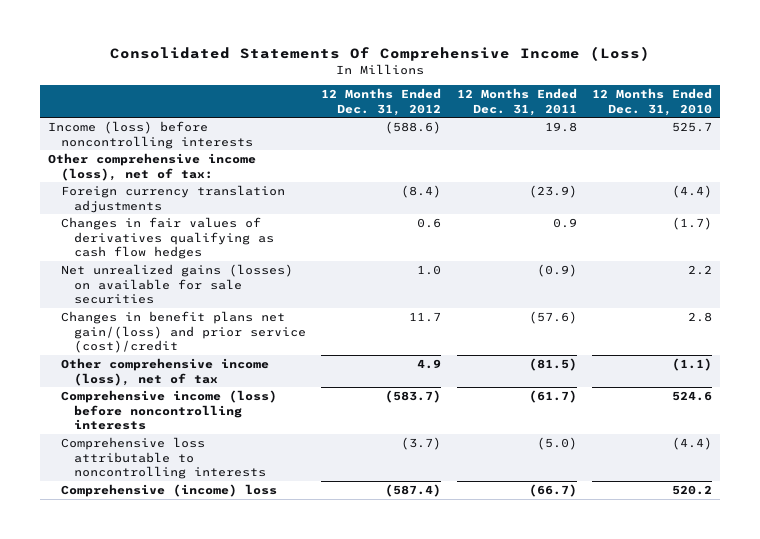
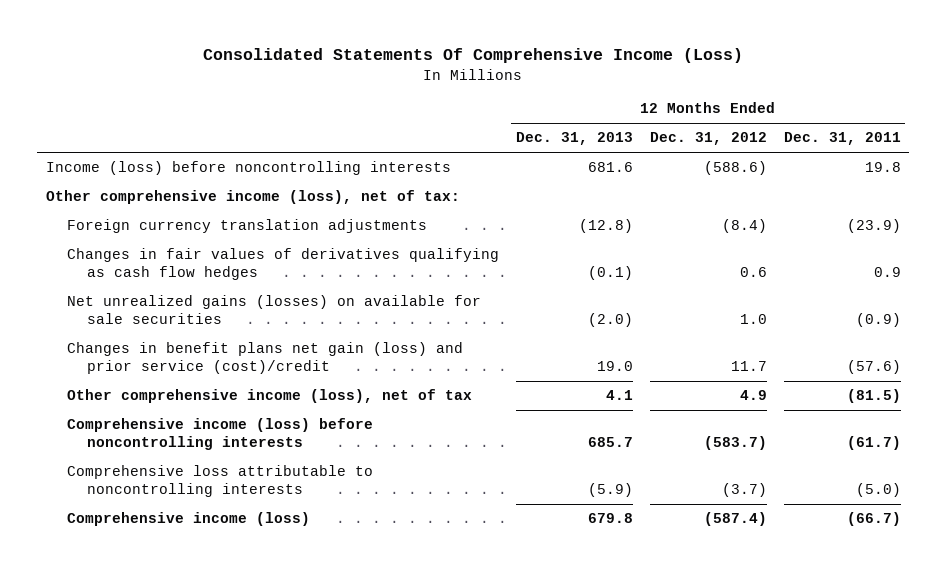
[592,87,713,116] 12 Months Ended Dec. 31, 2010 -> none
none -> [515,132,633,146] Dec. 31, 2013
[60,310,306,354] Changes in benefit plans net gain/(loss) and prior service (cost)/credit -> [66,342,463,375] Changes in benefit plans net gain (loss) and prior service (cost)/credit
[60,483,277,497] Comprehensive (income) loss -> [66,512,310,527] Comprehensive income (loss)

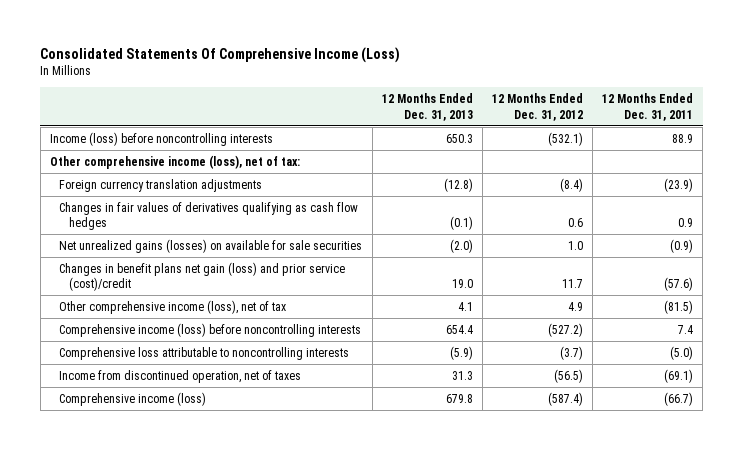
[587,162,633,173] 681.6 -> [445,133,473,143] 650.3
[703,161,767,176] (588.6) -> [547,131,583,146] (532.1)
[864,162,901,173] 19.8 -> [672,133,694,143] 88.9
[587,437,633,448] 685.7 -> [445,324,473,334] 654.4
[703,436,767,451] (583.7) -> [547,322,583,337] (527.2)
[846,436,901,451] (61.7) -> [678,324,694,334] 7.4
none -> [59,369,302,383] Income from discontinued operation, net of taxes

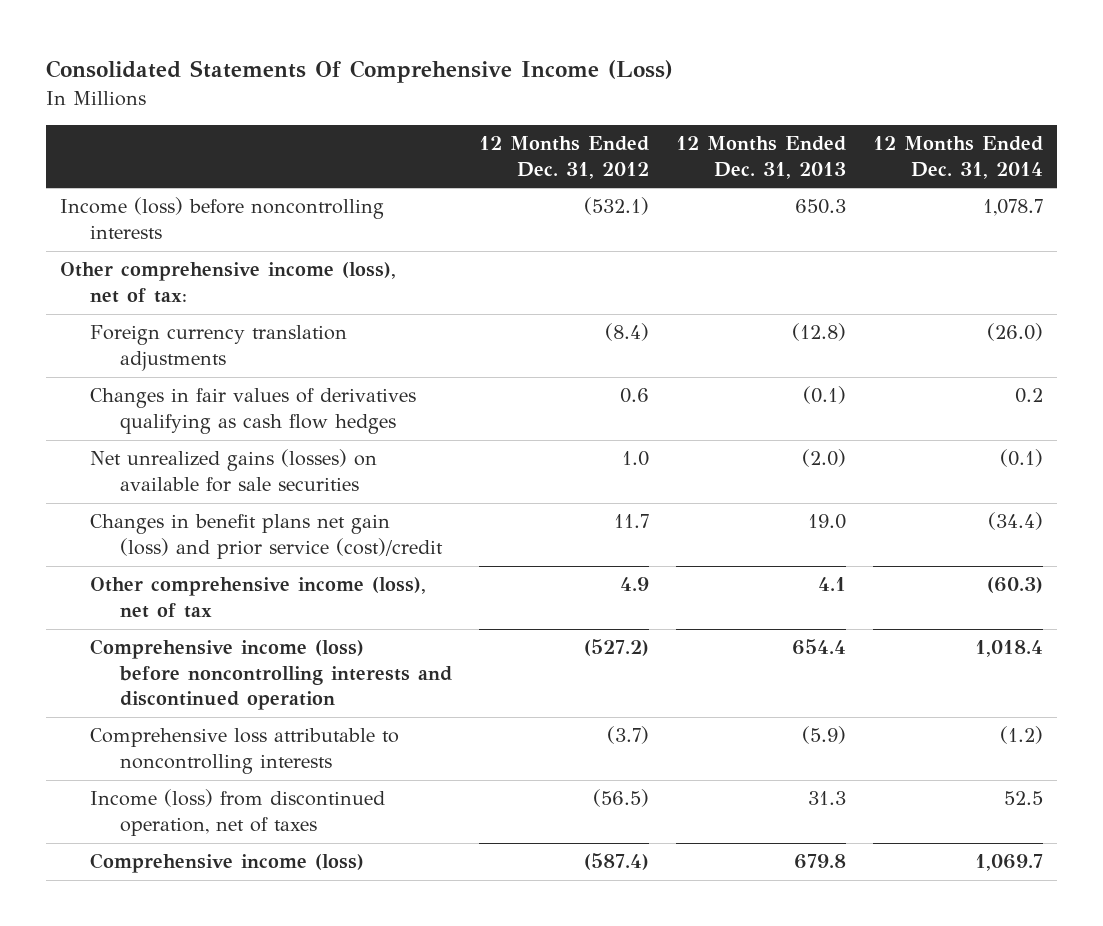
[602,93,694,121] 12 Months Ended Dec. 31, 2011 -> none
none -> [873,136,1044,179] 12 Months Ended Dec. 31, 2014
[59,322,362,337] Comprehensive income (loss) before noncontrolling interests -> [90,639,453,711] Comprehensive income (loss) before noncontrolling interests and discontinued operation
[59,369,302,383] Income from discontinued operation, net of taxes -> [90,789,386,836] Income (loss) from discontinued operation, net of taxes

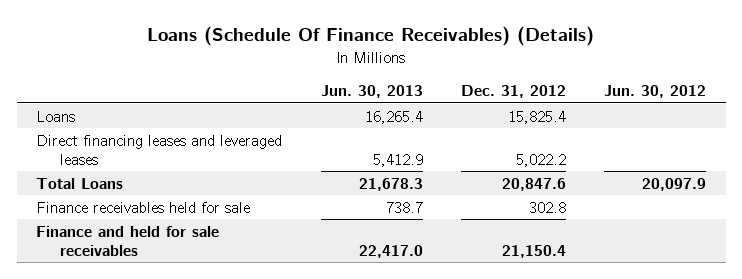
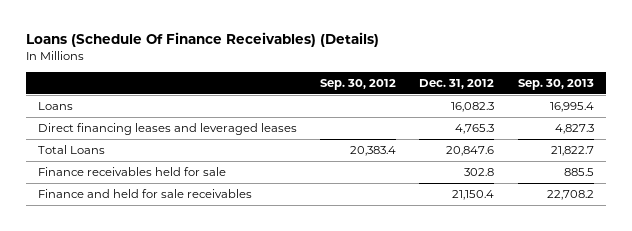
[320,85,423,99] Jun. 30, 2013 -> none
[604,85,707,99] Jun. 30, 2012 -> none
none -> [320,78,397,90] Sep. 30, 2012
none -> [517,78,594,90] Sep. 30, 2013
[507,110,566,124] 15,825.4 -> [451,102,495,113] 16,082.3
[515,153,566,167] 5,022.2 -> [455,124,495,135] 4,765.3

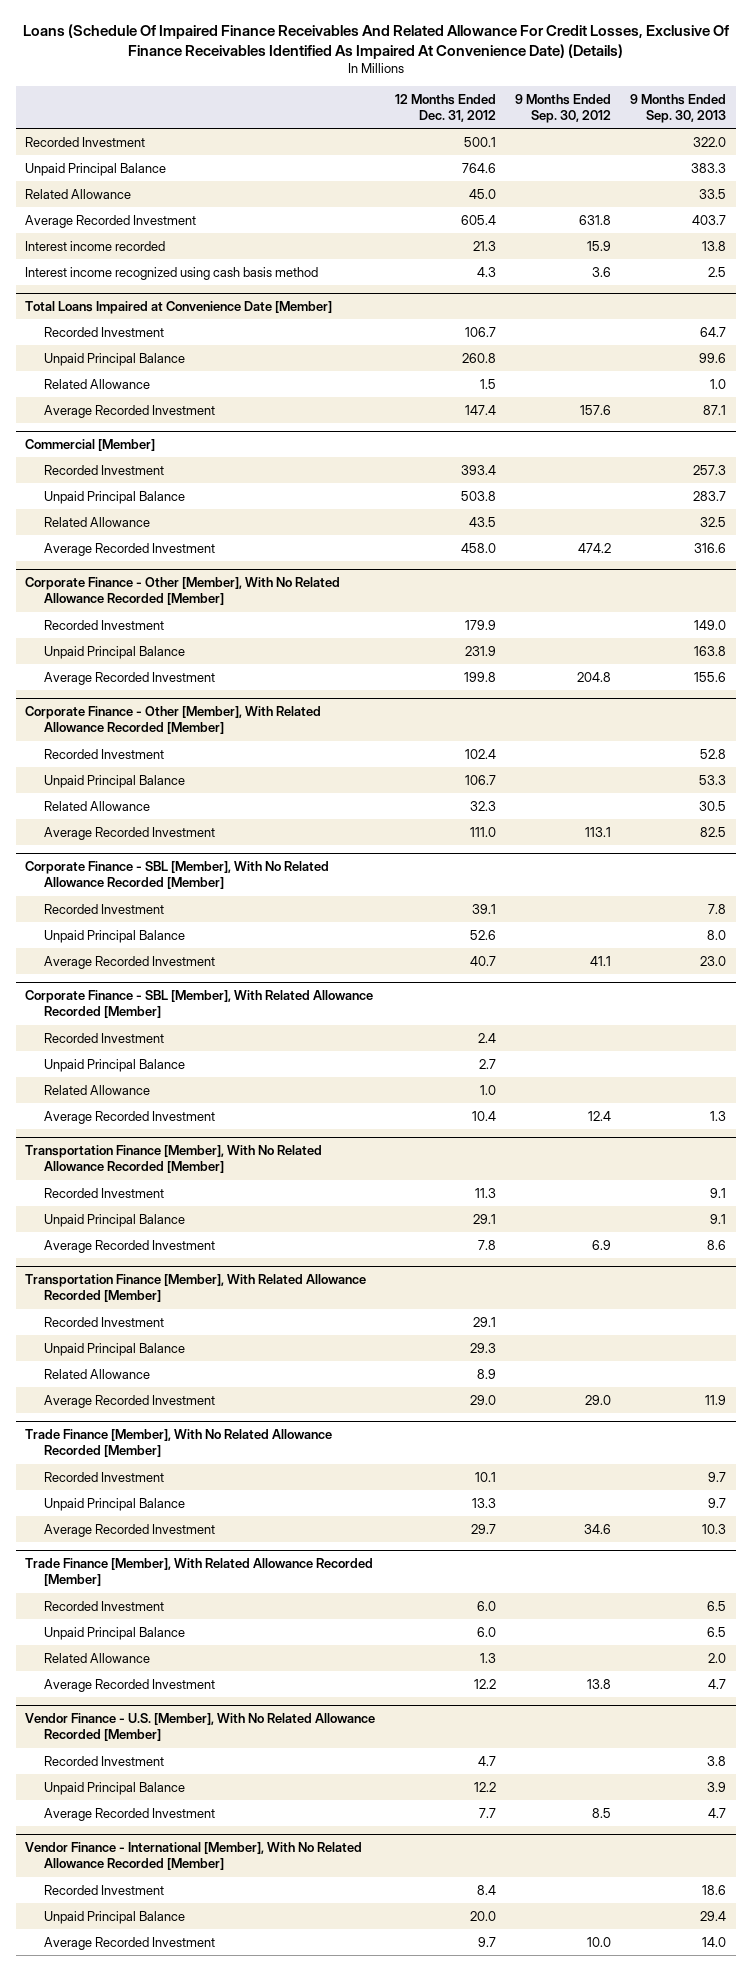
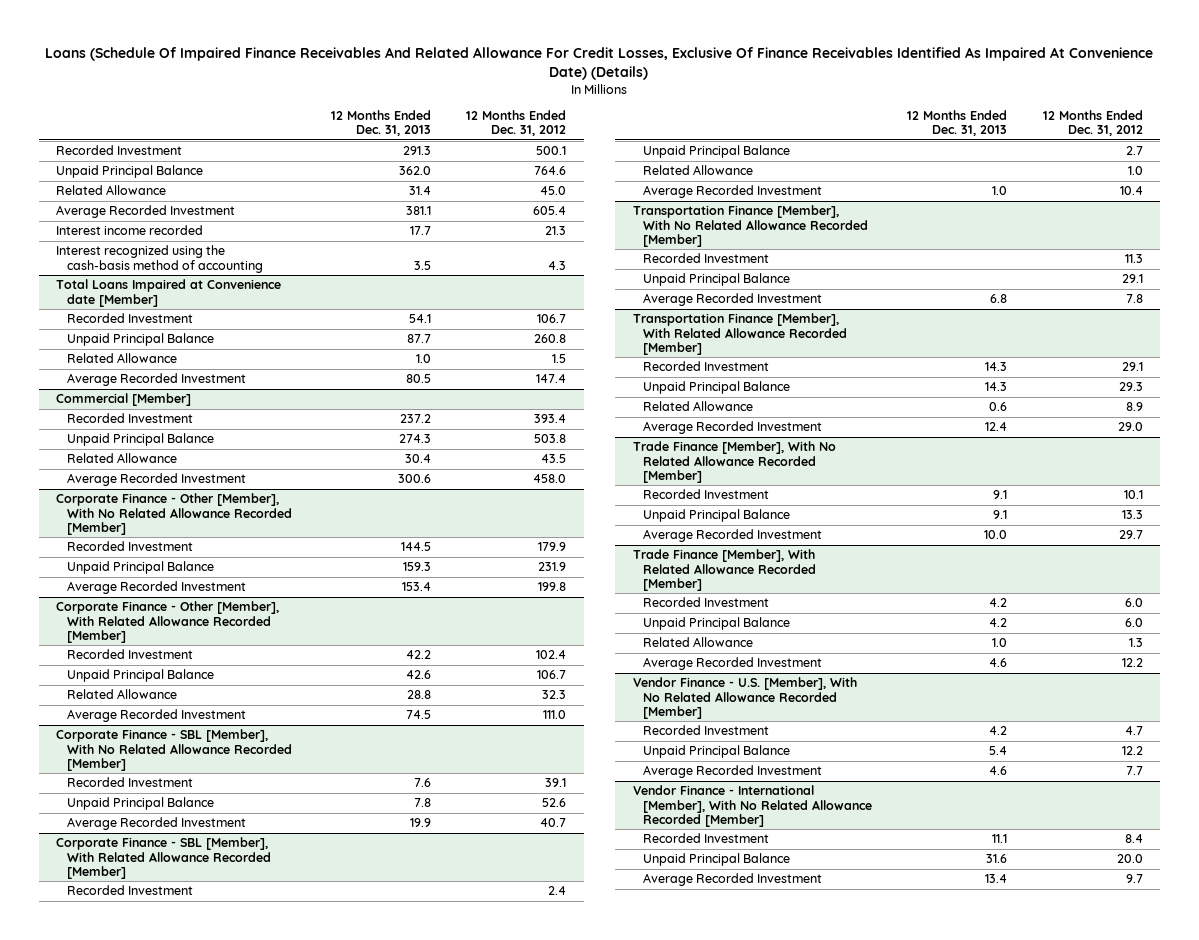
[514,93,611,124] 9 Months Ended Sep. 30, 2012 -> none
[630,93,727,124] 9 Months Ended Sep. 30, 2013 -> none
none -> [330,110,431,137] 12 Months Ended Dec. 31, 2013
[25,266,319,280] Interest income recognized using cash basis method -> [56,245,263,273] Interest recognized using the cash-basis method of accounting
[25,300,333,314] Total Loans Impaired at Convenience Date [Member] -> [56,279,282,307] Total Loans Impaired at Convenience date [Member]

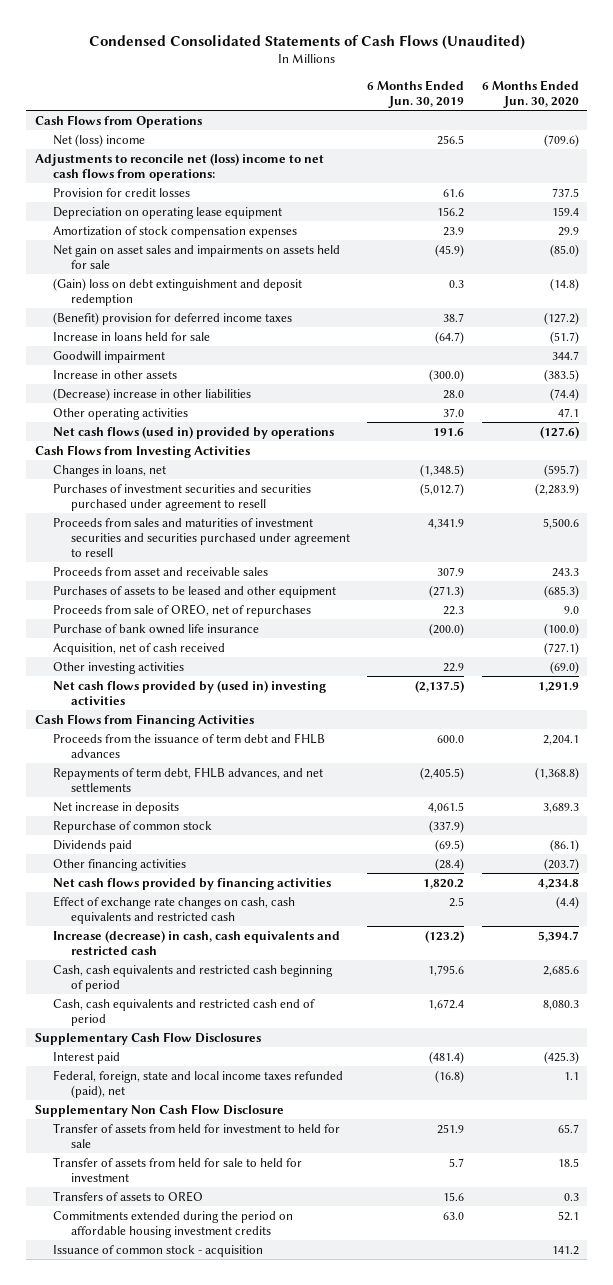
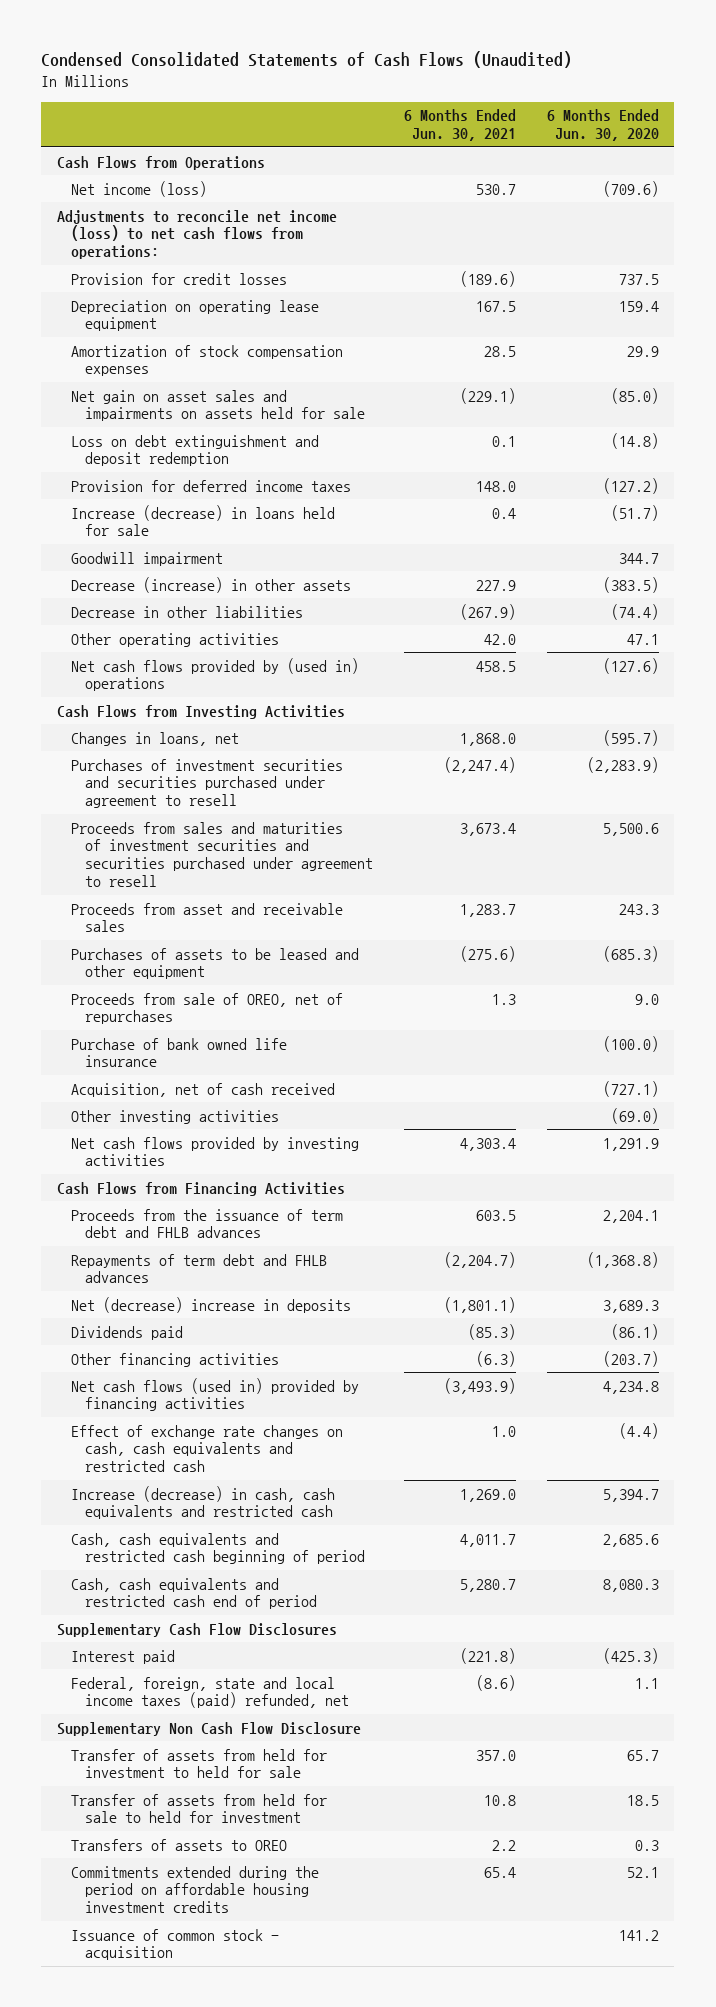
[367,79,465,108] 6 Months Ended Jun. 30, 2019 -> none
none -> [404,109,517,141] 6 Months Ended Jun. 30, 2021
[52,133,145,147] Net (loss) income -> [70,180,207,197] Net income (loss)
[34,152,324,181] Adjustments to reconcile net (loss) income to net cash flows from operations: -> [56,209,337,260] Adjustments to reconcile net income (loss) to net cash flows from operations:
[52,277,302,306] (Gain) loss on debt extinguishment and deposit redemption -> [70,434,319,467] Loss on debt extinguishment and deposit redemption
[52,311,292,325] (Benefit) provision for deferred income taxes -> [70,479,351,492] Provision for deferred income taxes
[52,331,210,341] Increase in loans held for sale -> [70,504,335,537] Increase (decrease) in loans held for sale
[52,369,177,379] Increase in other assets -> [70,576,351,593] Decrease (increase) in other assets
[52,387,251,401] (Decrease) increase in other liabilities -> [70,605,303,618] Decrease in other liabilities
[52,425,334,439] Net cash flows (used in) provided by operations -> [70,657,359,692] Net cash flows provided by (used in) operations
[52,679,326,705] Net cash flows provided by (used in) investing activities -> [70,1136,359,1167] Net cash flows provided by investing activities
[52,820,212,833] Repurchase of common stock -> none
[52,766,323,792] Repayments of term debt, FHLB advances, and net settlements -> [70,1253,327,1284] Repayments of term debt and FHLB advances
[52,801,179,814] Net increase in deposits -> [70,1296,351,1313] Net (decrease) increase in deposits
[52,877,331,890] Net cash flows provided by financing activities -> [70,1377,359,1412] Net cash flows (used in) provided by financing activities
[52,1069,343,1098] Federal, foreign, state and local income taxes refunded (paid), net -> [70,1676,350,1709] Federal, foreign, state and local income taxes (paid) refunded, net

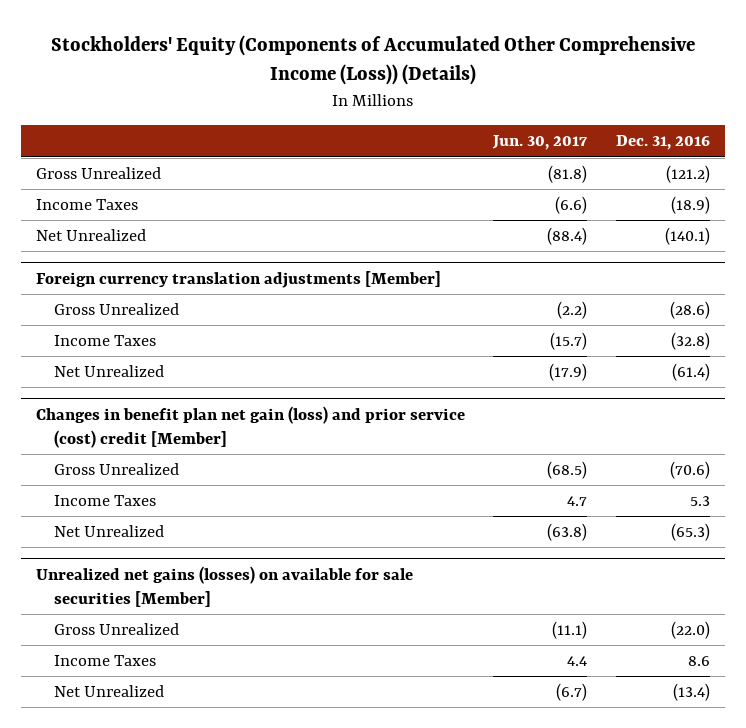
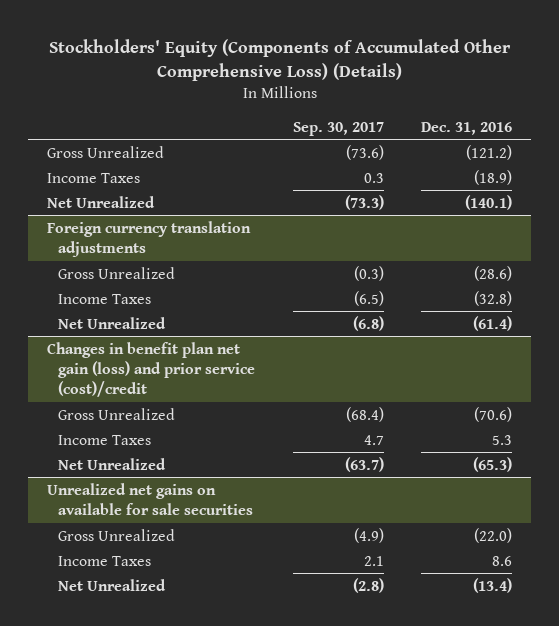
[50,34,695,86] Stockholders' Equity (Components of Accumulated Other Comprehensive Income (Loss)) (Details) -> [48,38,511,82] Stockholders' Equity (Components of Accumulated Other Comprehensive Loss) (Details)
[492,135,588,151] Jun. 30, 2017 -> none
none -> [292,121,384,136] Sep. 30, 2017
[35,270,441,288] Foreign currency translation adjustments [Member] -> [46,220,251,258] Foreign currency translation adjustments
[35,405,465,448] Changes in benefit plan net gain (loss) and prior service (cost) credit [Member] -> [46,341,256,398] Changes in benefit plan net gain (loss) and prior service (cost)/credit
[35,565,413,607] Unrealized net gains (losses) on available for sale securities [Member] -> [46,482,254,516] Unrealized net gains on available for sale securities

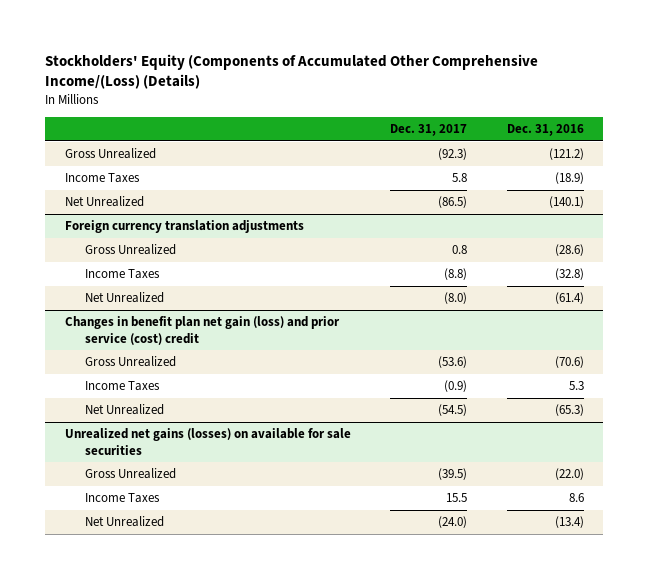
[48,38,511,82] Stockholders' Equity (Components of Accumulated Other Comprehensive Loss) (Details) -> [45,53,539,90] Stockholders' Equity (Components of Accumulated Other Comprehensive Income/(Loss) (Details)
[292,121,384,136] Sep. 30, 2017 -> none
none -> [390,124,468,137] Dec. 31, 2017
[46,341,256,398] Changes in benefit plan net gain (loss) and prior service (cost)/credit -> [64,316,340,345] Changes in benefit plan net gain (loss) and prior service (cost) credit
[46,482,254,516] Unrealized net gains on available for sale securities -> [64,428,351,455] Unrealized net gains (losses) on available for sale securities

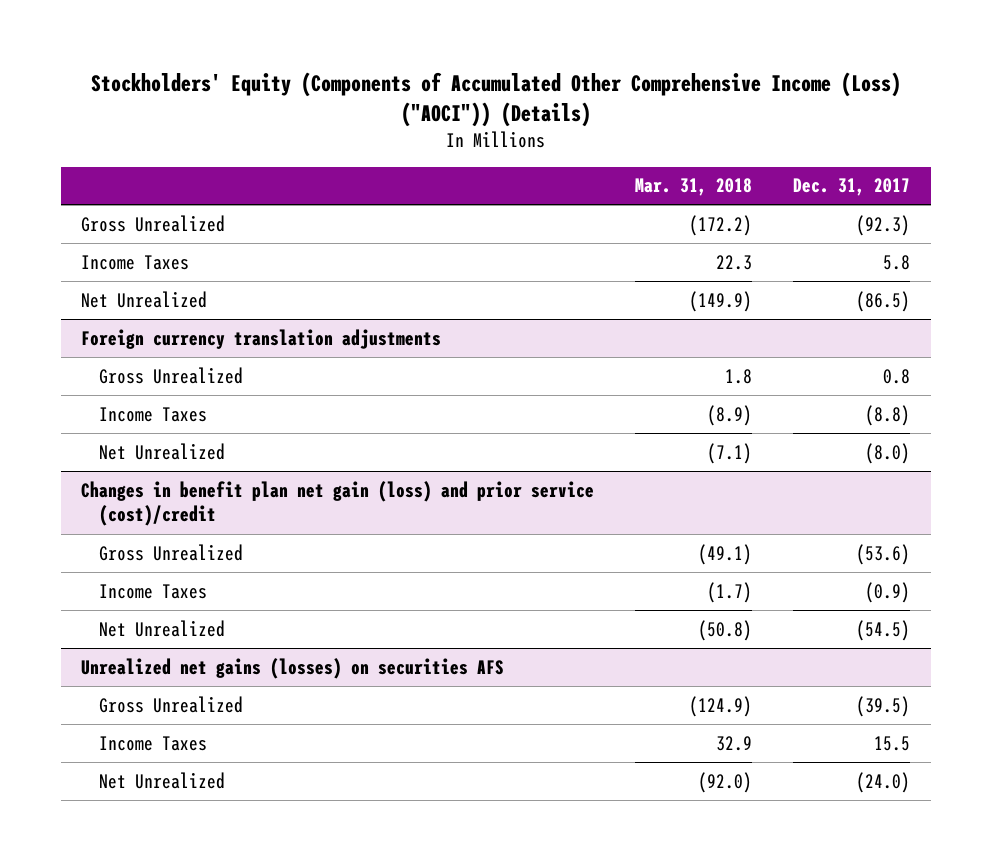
[45,53,539,90] Stockholders' Equity (Components of Accumulated Other Comprehensive Income/(Loss) (Details) -> [90,71,901,128] Stockholders' Equity (Components of Accumulated Other Comprehensive Income (Loss) ("AOCI")) (Details)
[506,124,584,137] Dec. 31, 2016 -> none
none -> [635,178,753,197] Mar. 31, 2018
[64,316,340,345] Changes in benefit plan net gain (loss) and prior service (cost) credit -> [81,480,595,527] Changes in benefit plan net gain (loss) and prior service (cost)/credit
[64,428,351,455] Unrealized net gains (losses) on available for sale securities -> [81,657,505,679] Unrealized net gains (losses) on securities AFS

